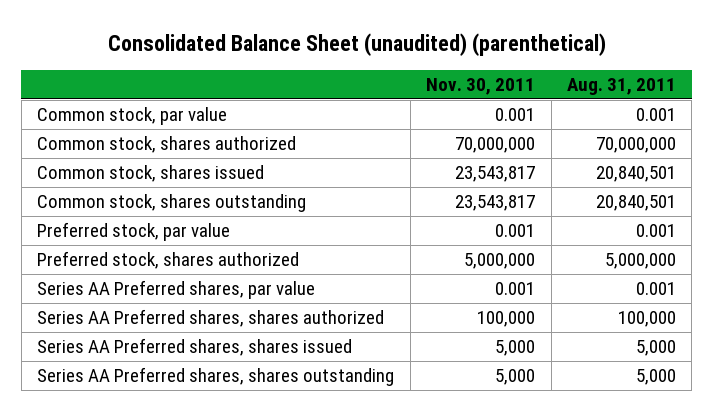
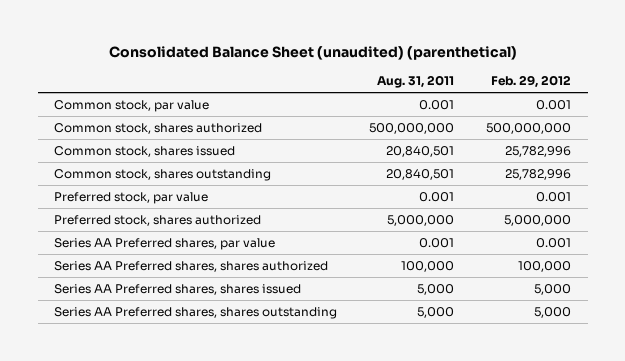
[426,78,536,96] Nov. 30, 2011 -> none
none -> [491,74,572,88] Feb. 29, 2012
[595,137,676,154] 70,000,000 -> [369,123,455,135] 500,000,000

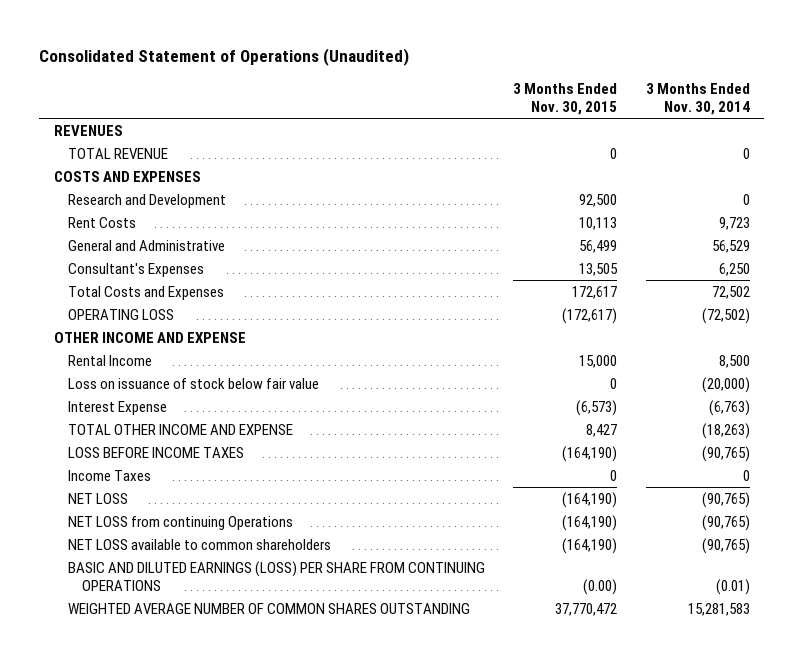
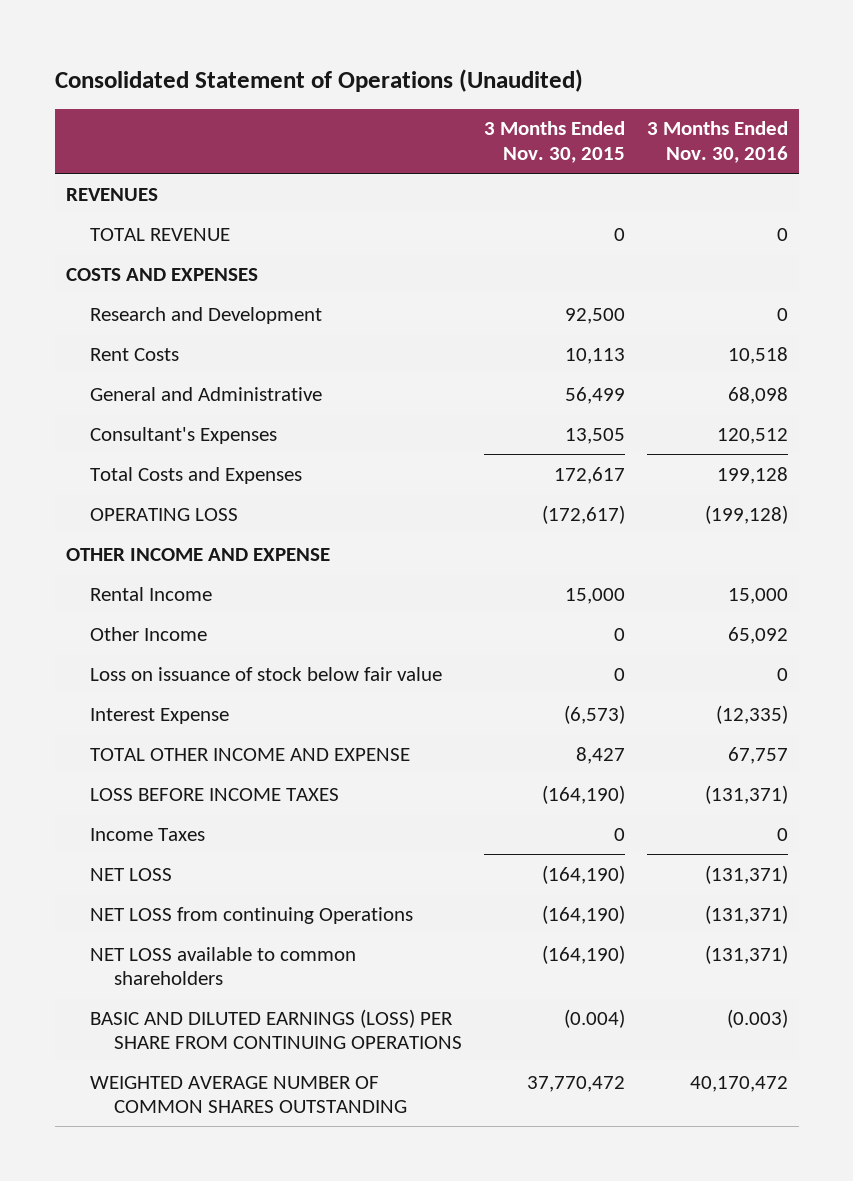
[645,82,750,116] 3 Months Ended Nov. 30, 2014 -> none
none -> [646,121,788,163] 3 Months Ended Nov. 30, 2016
none -> [89,626,207,641] Other Income
[583,578,618,595] (0.00) -> [563,1008,625,1028] (0.004)

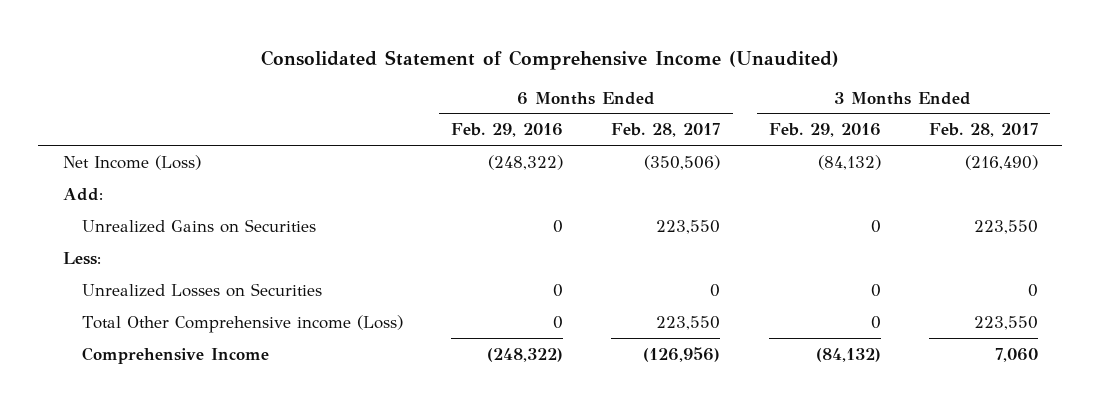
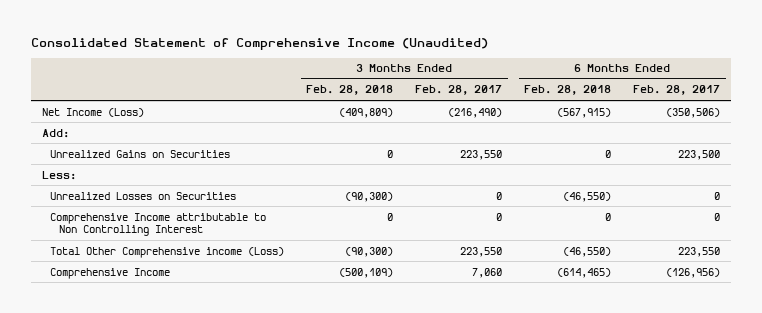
[451,123,564,138] Feb. 29, 2016 -> none
[768,123,881,138] Feb. 29, 2016 -> none
none -> [306,85,394,96] Feb. 28, 2018
none -> [524,85,612,96] Feb. 28, 2018
[656,219,721,234] 223,550 -> [678,149,721,160] 223,500
none -> [50,212,267,237] Comprehensive Income attributable to Non Controlling Interest

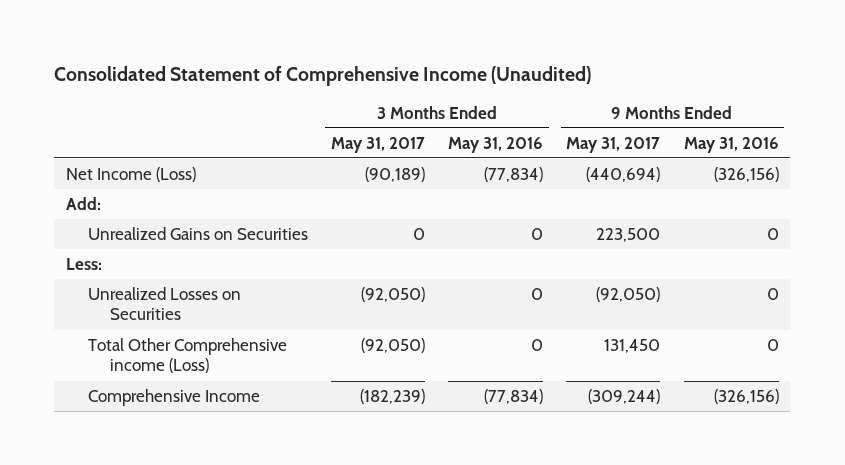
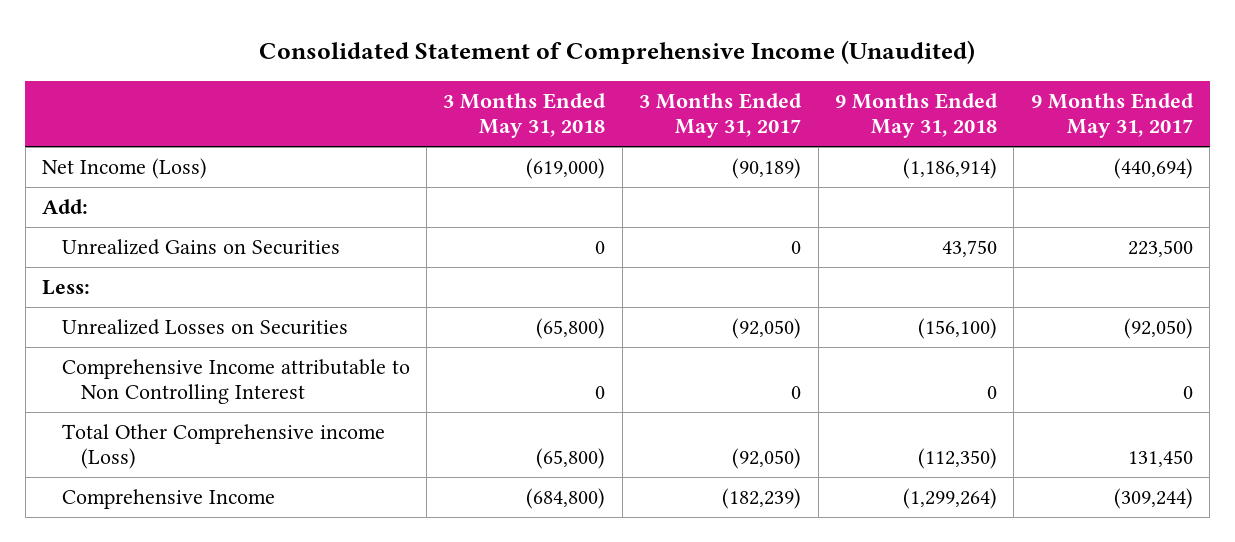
[448,136,544,153] May 31, 2016 -> none
[683,136,779,153] May 31, 2016 -> none
none -> [443,92,607,139] 3 Months Ended May 31, 2018
none -> [835,92,999,139] 9 Months Ended May 31, 2018
none -> [61,359,410,405] Comprehensive Income attributable to Non Controlling Interest

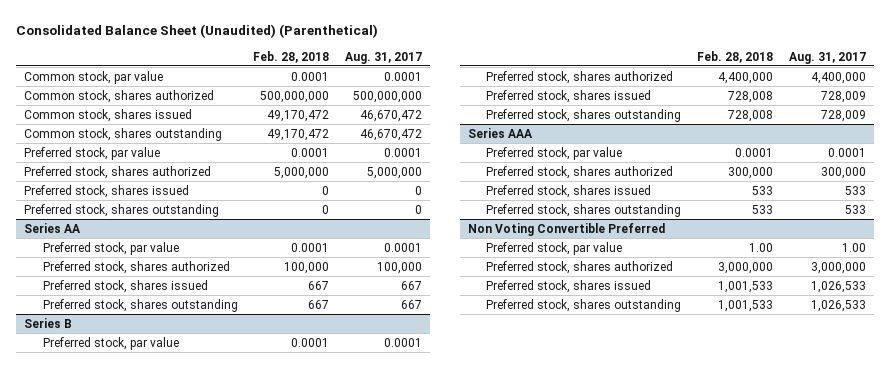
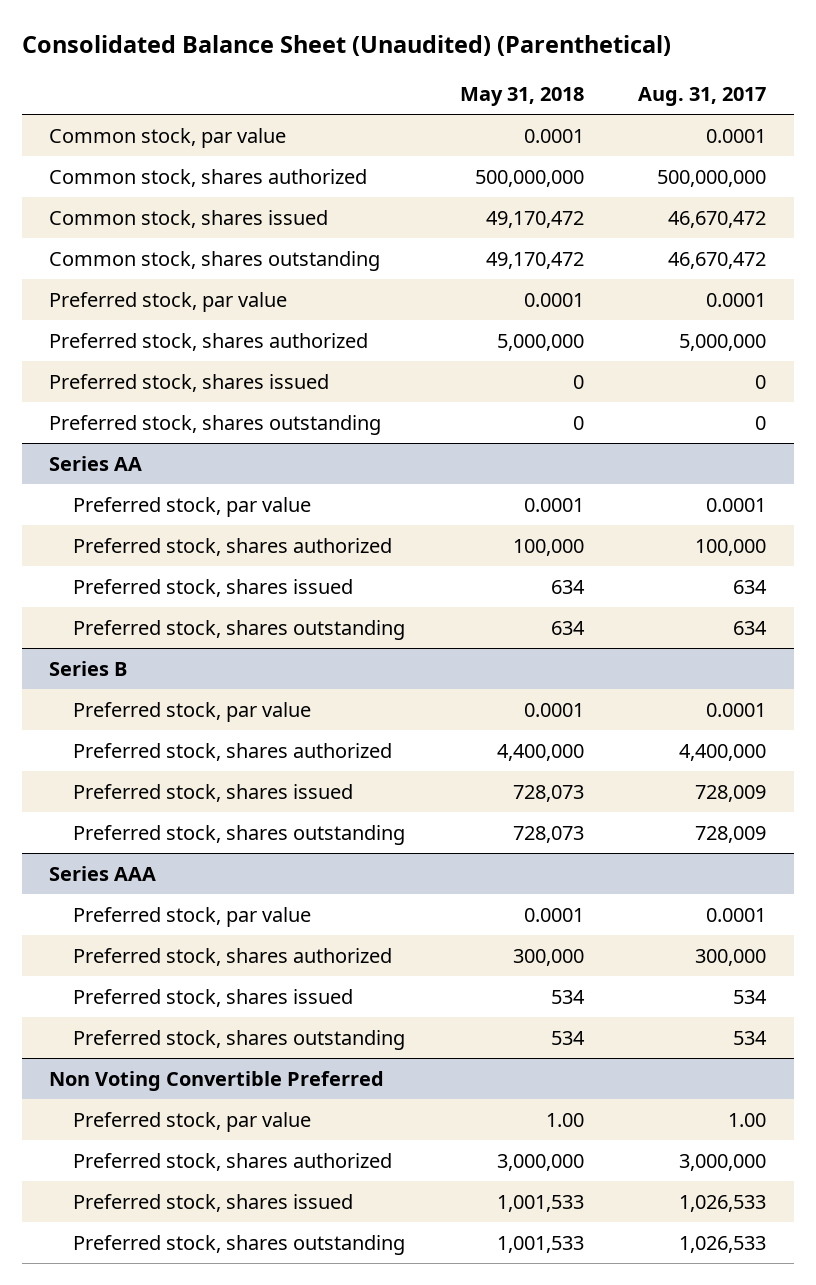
[253,50,330,63] Feb. 28, 2018 -> none
none -> [459,87,584,107] May 31, 2018
[401,280,423,290] 667 -> [733,579,768,594] 634
[401,299,423,309] 667 -> [733,620,768,635] 634
[844,185,866,195] 533 -> [733,989,768,1004] 534
[844,204,866,214] 533 -> [733,1030,768,1045] 534

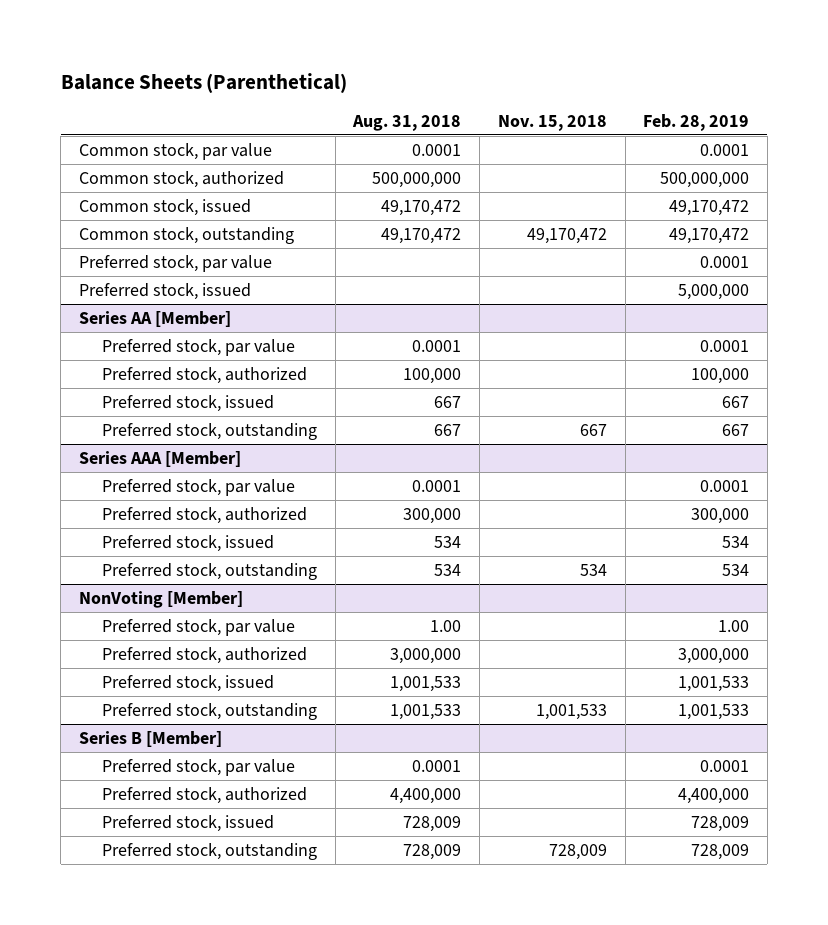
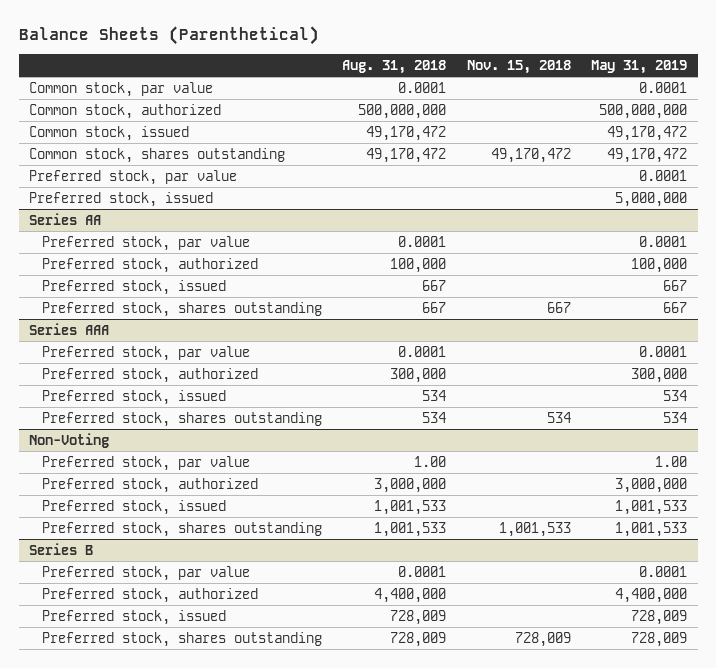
[643,113,750,131] Feb. 28, 2019 -> none
none -> [591,60,688,75] May 31, 2019
[78,226,294,244] Common stock, outstanding -> [29,148,286,164] Common stock, shares outstanding
[78,310,231,327] Series AA [Member] -> [29,213,102,226] Series AA
[102,422,318,440] Preferred stock, outstanding -> [41,302,322,318] Preferred stock, shares outstanding
[78,450,241,467] Series AAA [Member] -> [29,323,110,336] Series AAA
[102,562,318,580] Preferred stock, outstanding -> [41,412,322,428] Preferred stock, shares outstanding
[78,590,243,608] NonVoting [Member] -> [29,433,110,449] Non-Voting
[102,702,318,720] Preferred stock, outstanding -> [41,522,322,538] Preferred stock, shares outstanding
[78,730,222,747] Series B [Member] -> [29,543,94,556] Series B
[102,842,318,860] Preferred stock, outstanding -> [41,632,322,648] Preferred stock, shares outstanding

